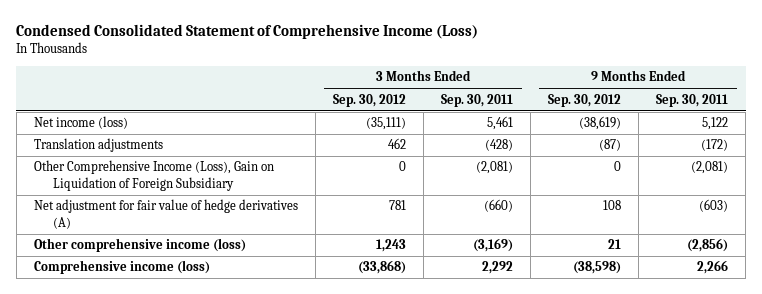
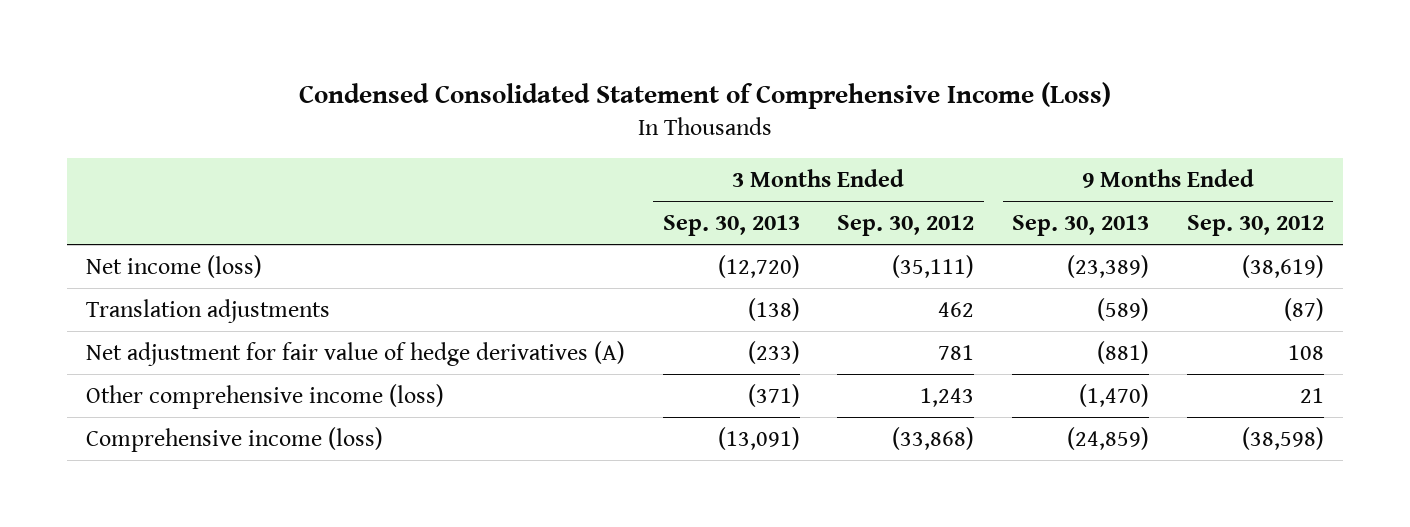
[441,93,514,107] Sep. 30, 2011 -> none
[656,93,729,107] Sep. 30, 2011 -> none
none -> [662,214,800,236] Sep. 30, 2013
none -> [1012,214,1150,236] Sep. 30, 2013
[33,160,274,191] Other Comprehensive Income (Loss), Gain on Liquidation of Foreign Subsidiary -> none

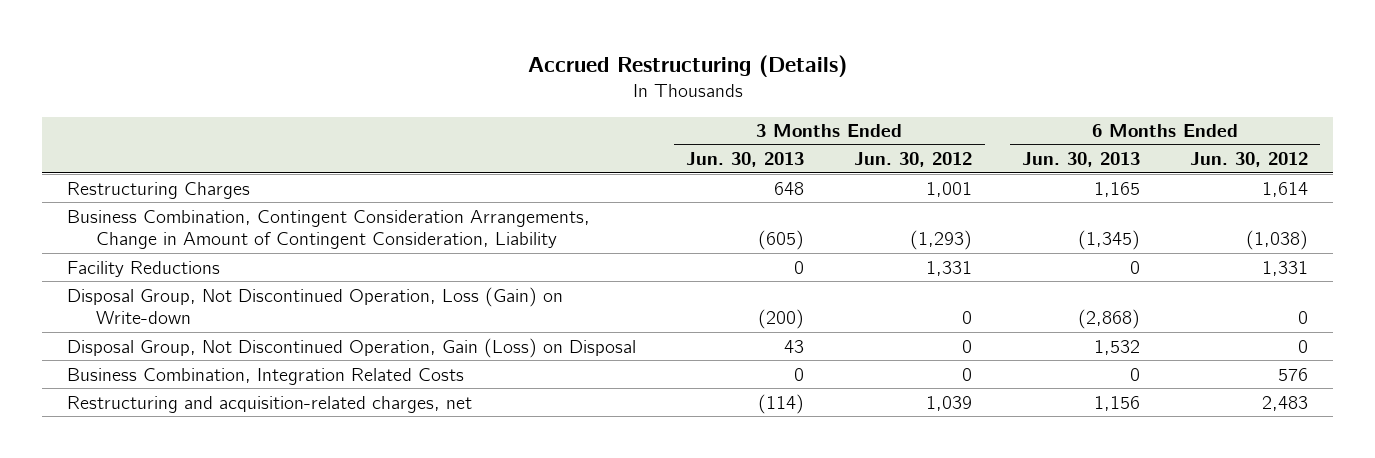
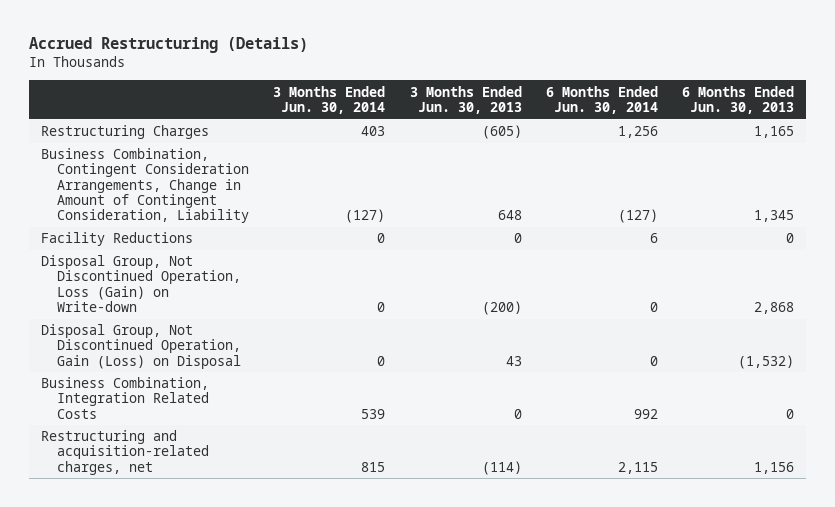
[854,152,973,168] Jun. 30, 2012 -> none
[1189,152,1308,168] Jun. 30, 2012 -> none
none -> [273,85,386,114] 3 Months Ended Jun. 30, 2014
none -> [545,85,658,114] 6 Months Ended Jun. 30, 2014
[774,181,805,195] 648 -> [481,125,522,140] (605)
[758,230,805,251] (605) -> [497,210,522,221] 648
[1078,230,1141,251] (1,345) -> [754,210,795,223] 1,345
[1078,309,1141,330] (2,868) -> [754,302,795,315] 2,868
[1094,339,1141,355] 1,532 -> [738,354,795,369] (1,532)

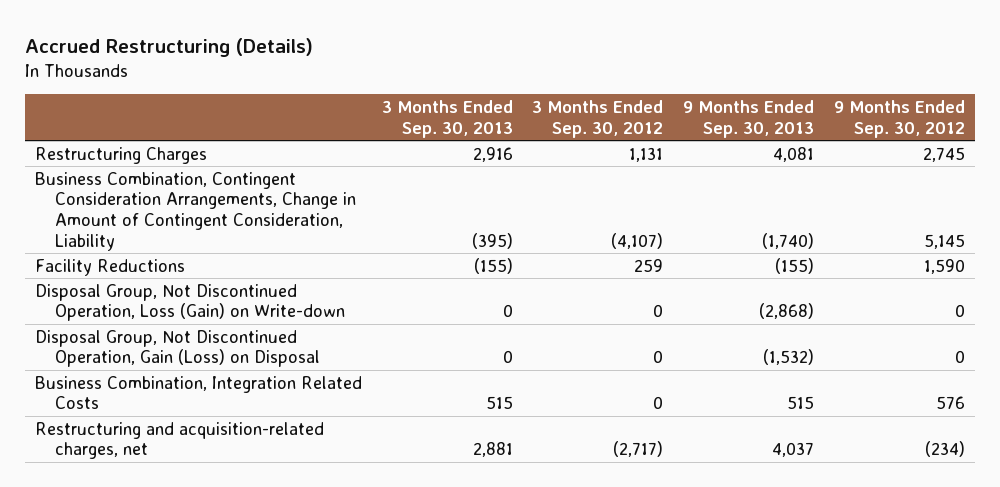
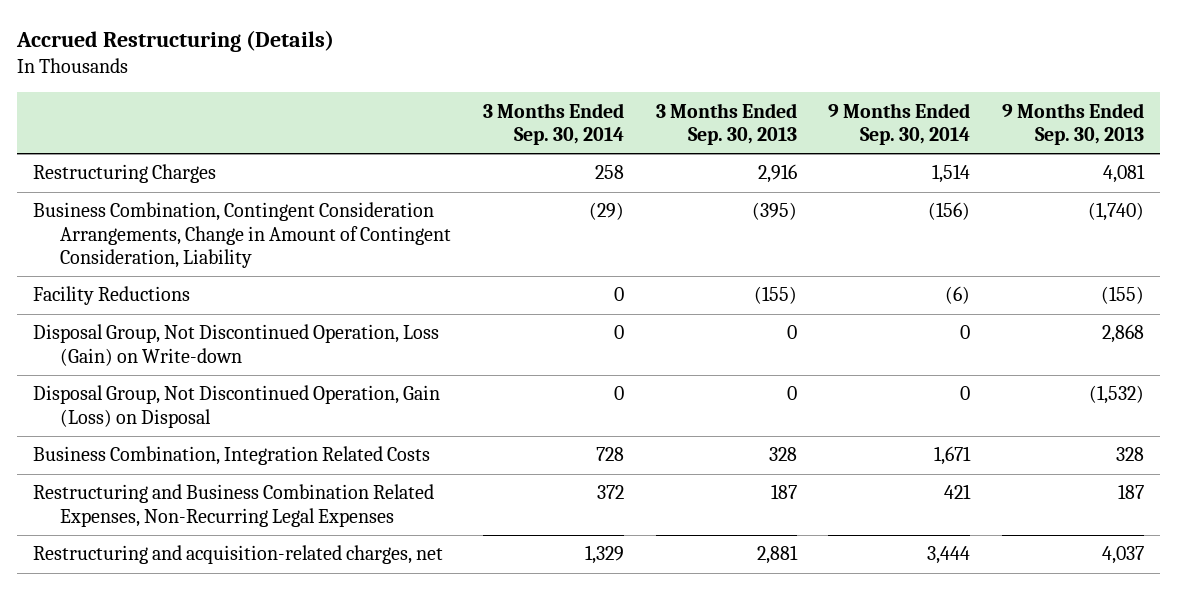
[532,100,664,138] 3 Months Ended Sep. 30, 2012 -> none
[833,100,965,138] 9 Months Ended Sep. 30, 2012 -> none
none -> [482,102,624,145] 3 Months Ended Sep. 30, 2014
none -> [828,102,971,145] 9 Months Ended Sep. 30, 2014
[759,303,815,320] (2,868) -> [1101,324,1144,344] 2,868
[485,396,513,410] 515 -> [768,447,797,462] 328
[787,396,815,410] 515 -> [1115,447,1144,462] 328
none -> [32,484,434,527] Restructuring and Business Combination Related Expenses, Non-Recurring Legal Expenses

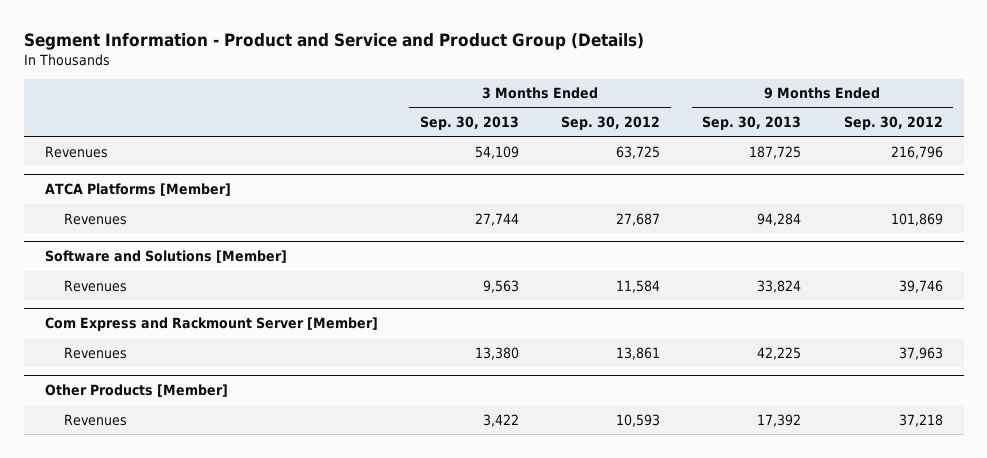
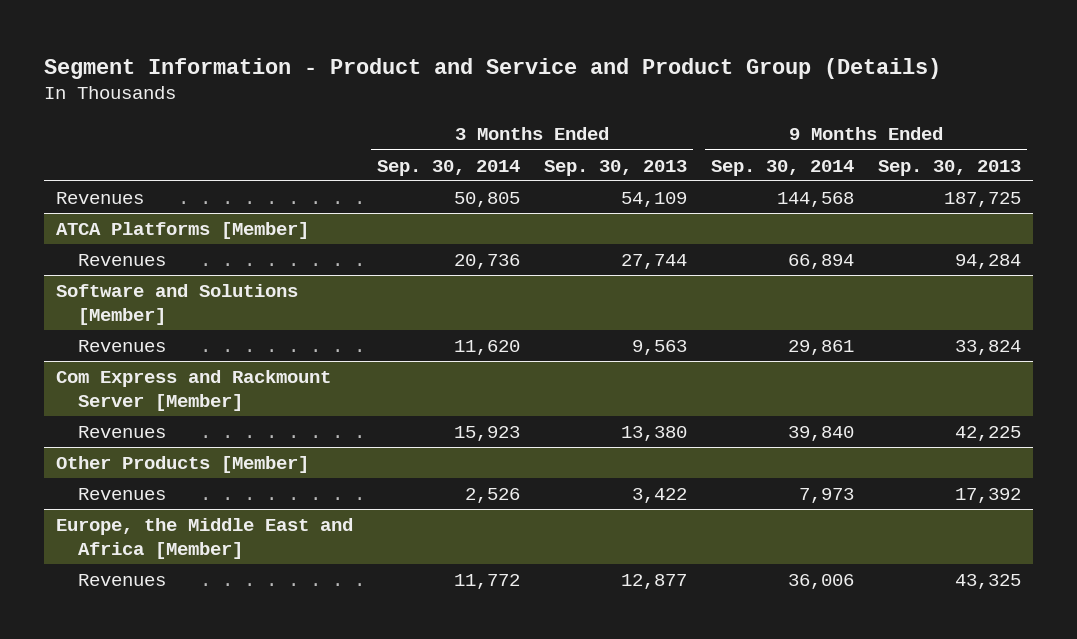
[561,116,661,131] Sep. 30, 2012 -> none
[843,116,943,131] Sep. 30, 2012 -> none
none -> [377,159,521,176] Sep. 30, 2014
none -> [711,159,855,176] Sep. 30, 2014
none -> [55,517,353,559] Europe, the Middle East and Africa [Member]
none -> [77,573,166,586] Revenues

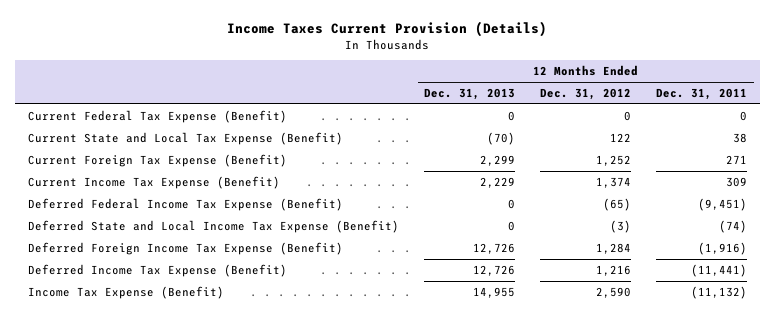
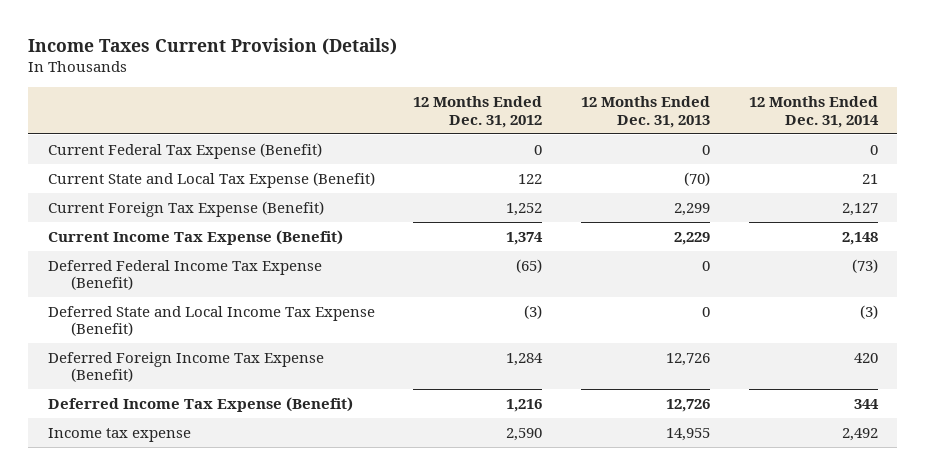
[656,88,748,101] Dec. 31, 2011 -> none
none -> [748,96,879,128] 12 Months Ended Dec. 31, 2014
[27,285,224,299] Income Tax Expense (Benefit) -> [47,427,191,442] Income tax expense

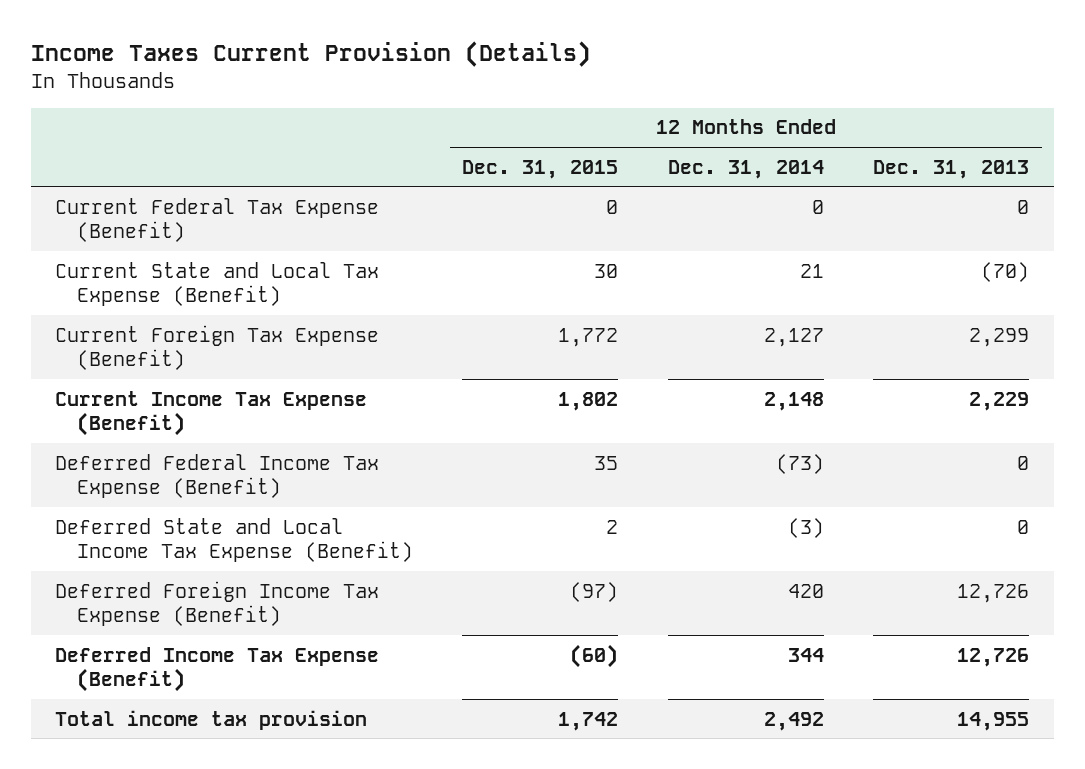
[413,96,543,128] 12 Months Ended Dec. 31, 2012 -> none
none -> [462,159,619,179] Dec. 31, 2015
[47,427,191,442] Income tax expense -> [55,709,368,730] Total income tax provision

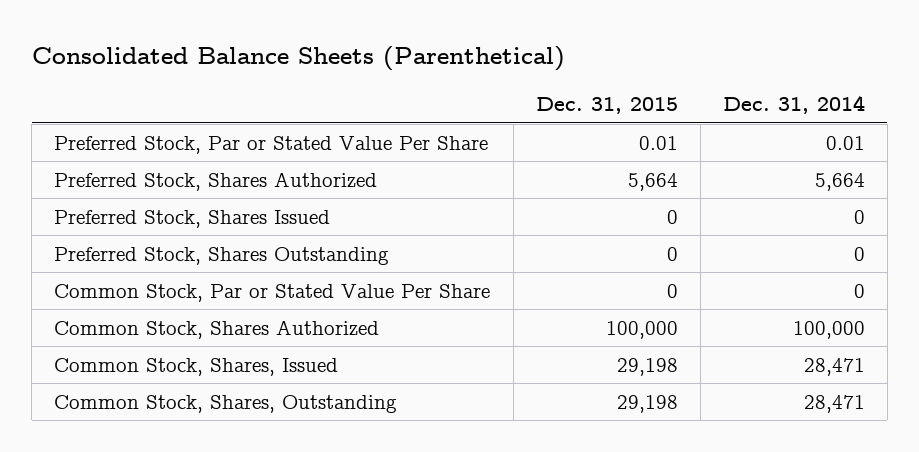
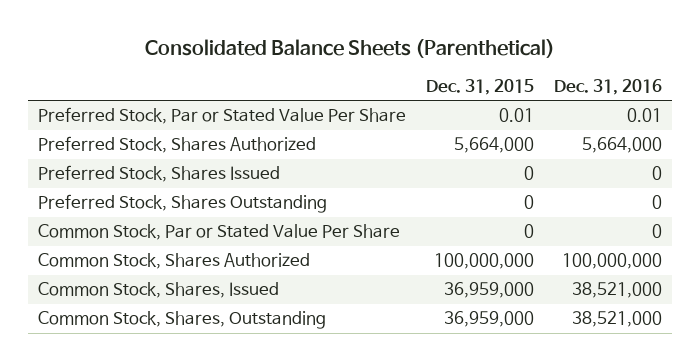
[722,95,865,115] Dec. 31, 2014 -> none
none -> [553,78,662,95] Dec. 31, 2016
[627,172,678,191] 5,664 -> [454,137,535,154] 5,664,000
[605,320,678,339] 100,000 -> [434,253,535,270] 100,000,000
[616,357,678,376] 29,198 -> [444,282,535,299] 36,959,000
[616,394,678,413] 29,198 -> [444,311,535,328] 36,959,000

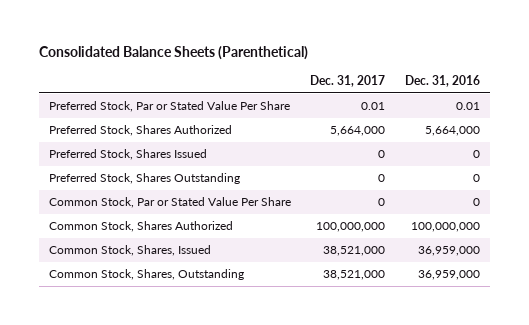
[426,78,535,95] Dec. 31, 2015 -> none
none -> [310,74,386,87] Dec. 31, 2017
[571,282,662,299] 38,521,000 -> [417,246,480,257] 36,959,000
[571,311,662,328] 38,521,000 -> [417,270,480,281] 36,959,000

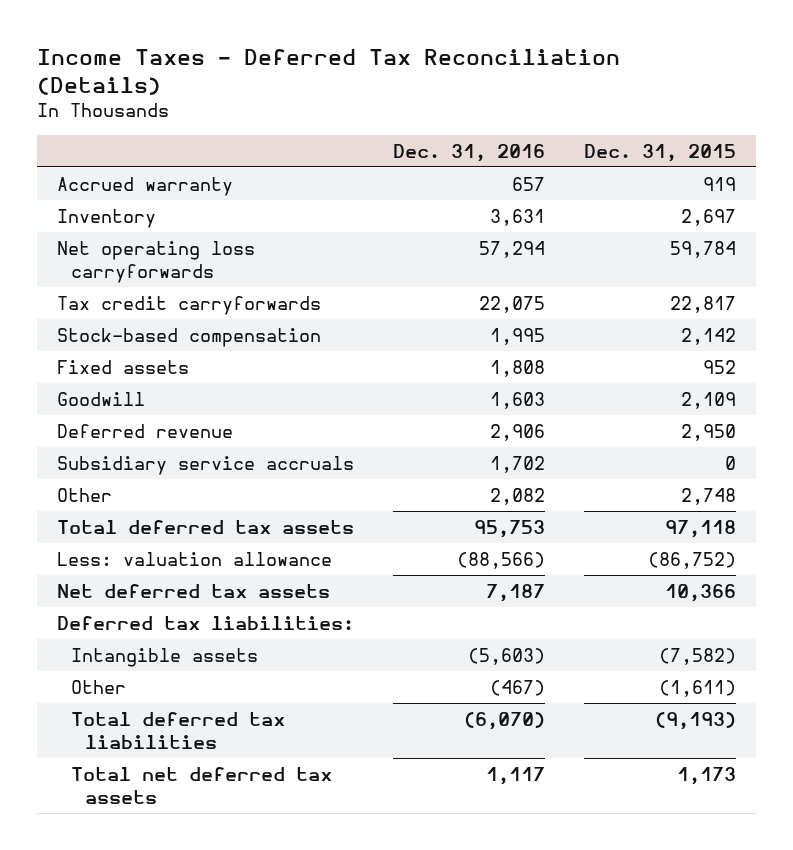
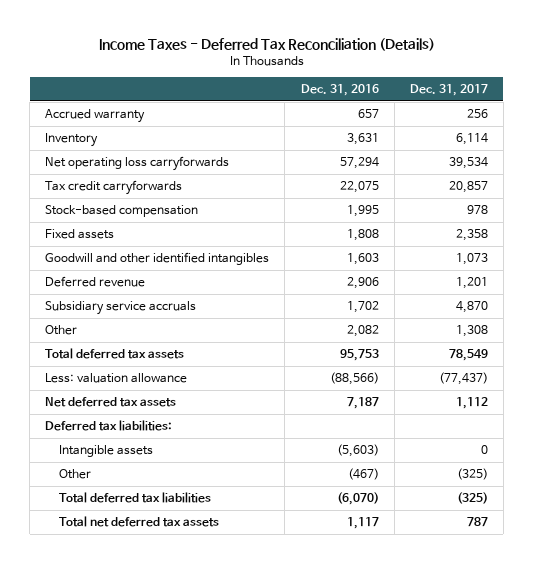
[584,143,737,162] Dec. 31, 2015 -> none
none -> [409,84,488,97] Dec. 31, 2017
[57,391,146,406] Goodwill -> [45,252,270,266] Goodwill and other identified intangibles

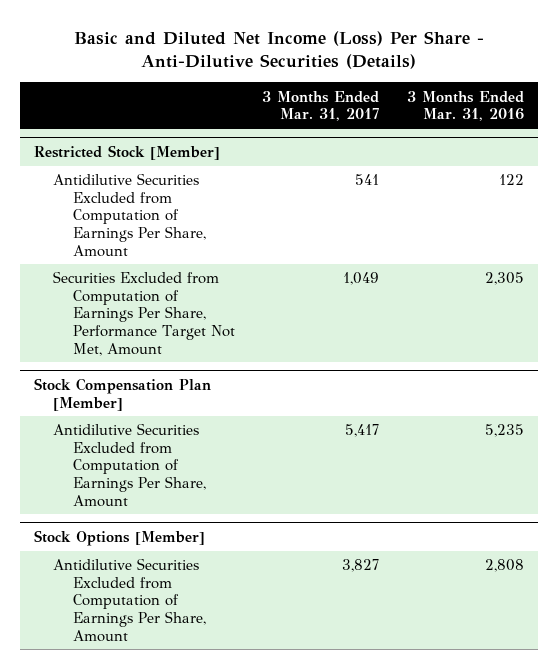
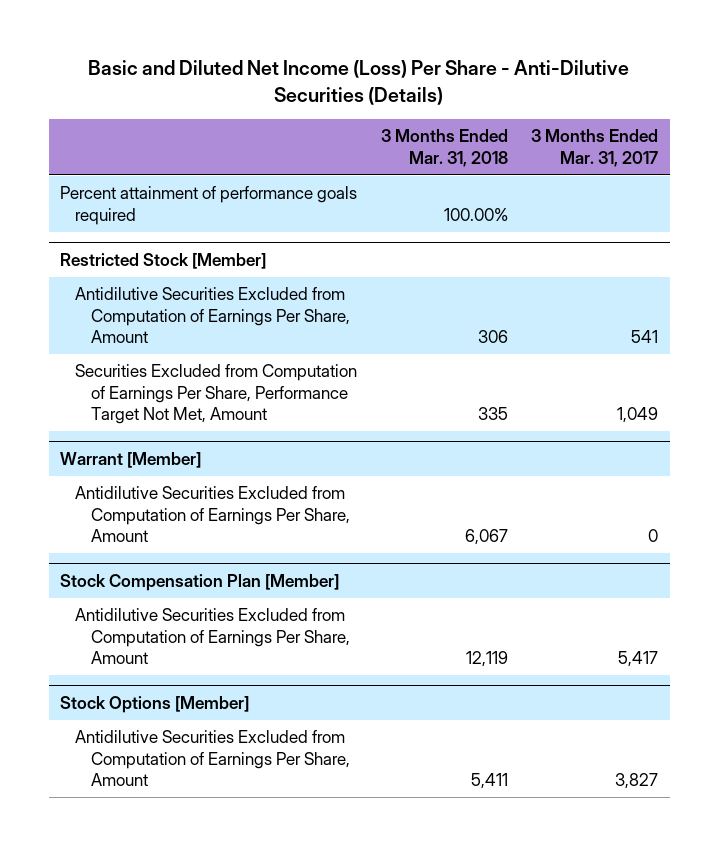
[407,90,525,122] 3 Months Ended Mar. 31, 2016 -> none
none -> [380,129,508,167] 3 Months Ended Mar. 31, 2018
none -> [60,186,358,225] Percent attainment of performance goals required
none -> [60,452,202,469] Warrant [Member]
none -> [75,486,350,543] Antidilutive Securities Excluded from Computation of Earnings Per Share, Amount

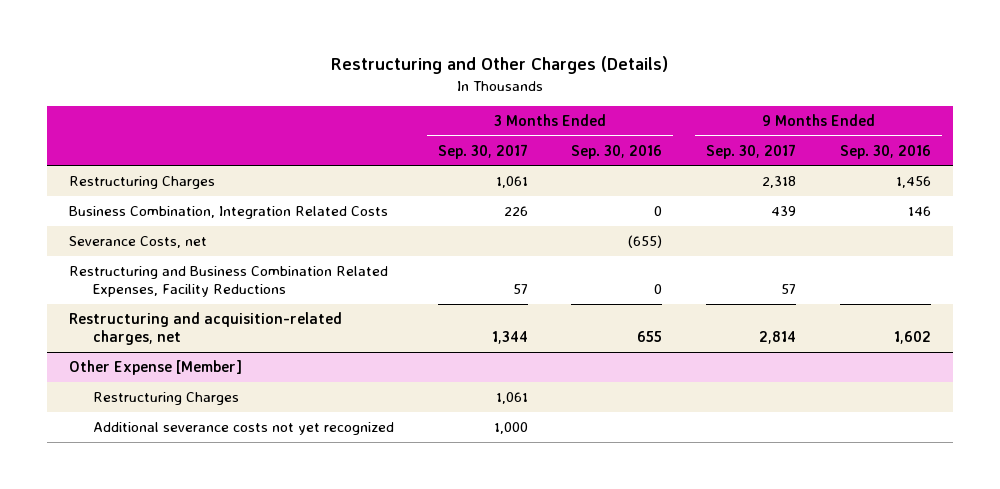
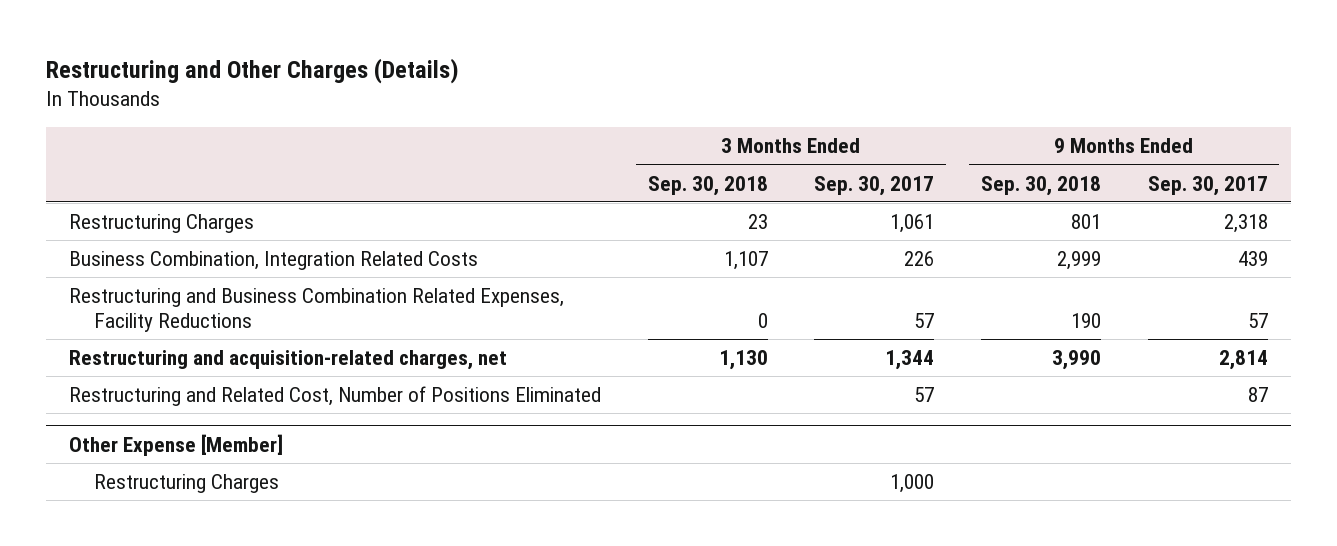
[571,144,663,159] Sep. 30, 2016 -> none
[840,144,932,159] Sep. 30, 2016 -> none
none -> [647,175,768,196] Sep. 30, 2018
none -> [981,175,1102,196] Sep. 30, 2018
[68,236,207,249] Severance Costs, net -> none
none -> [69,386,602,407] Restructuring and Related Cost, Number of Positions Eliminated
[92,422,394,436] Additional severance costs not yet recognized -> none
[495,392,528,405] 1,061 -> [890,474,935,494] 1,000

